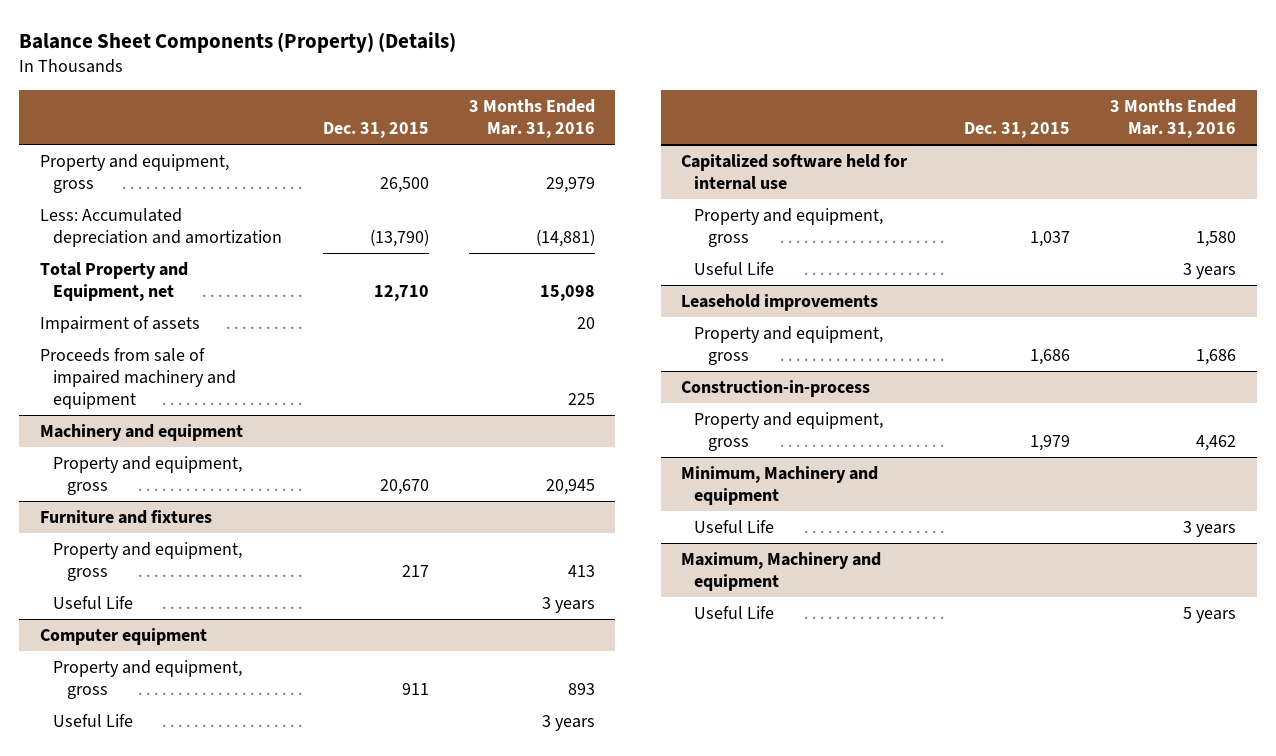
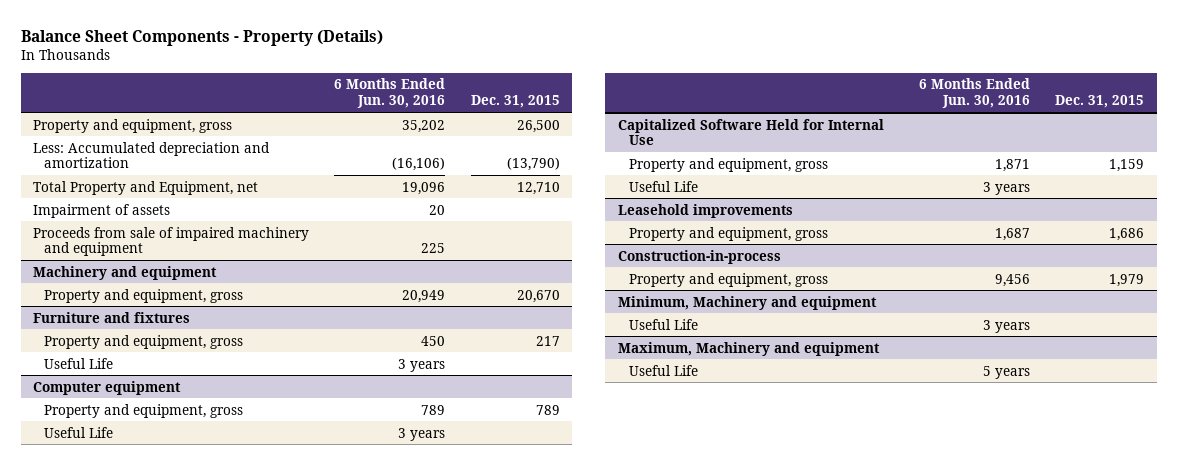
[19,31,457,53] Balance Sheet Components (Property) (Details) -> [20,29,383,46] Balance Sheet Components - Property (Details)
[469,98,596,139] 3 Months Ended Mar. 31, 2016 -> none
none -> [334,78,446,109] 6 Months Ended Jun. 30, 2016
[401,683,429,696] 911 -> [535,404,560,415] 789
[680,153,908,191] Capitalized software held for internal use -> [618,118,885,146] Capitalized Software Held for Internal Use
[1029,231,1070,248] 1,037 -> [1109,158,1145,172] 1,159

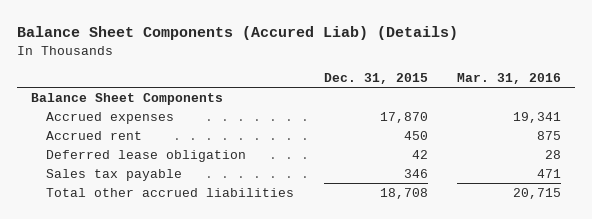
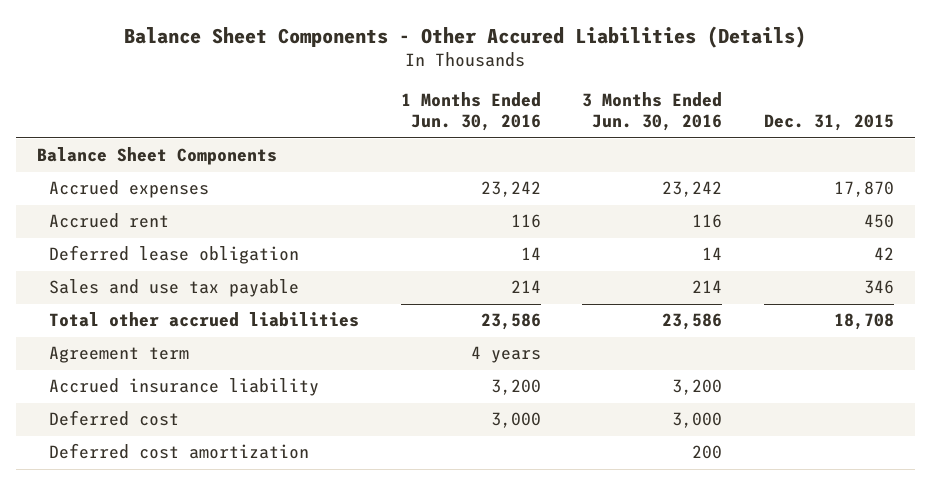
[16,26,458,41] Balance Sheet Components (Accured Liab) (Details) -> [124,25,807,48] Balance Sheet Components - Other Accured Liabilities (Details)
[456,73,561,85] Mar. 31, 2016 -> none
none -> [400,92,541,132] 1 Months Ended Jun. 30, 2016
none -> [582,92,723,132] 3 Months Ended Jun. 30, 2016
[46,169,183,182] Sales tax payable -> [49,279,300,298] Sales and use tax payable
none -> [49,346,190,364] Agreement term
none -> [49,378,320,397] Accrued insurance liability
none -> [49,410,180,427] Deferred cost
none -> [49,443,310,460] Deferred cost amortization

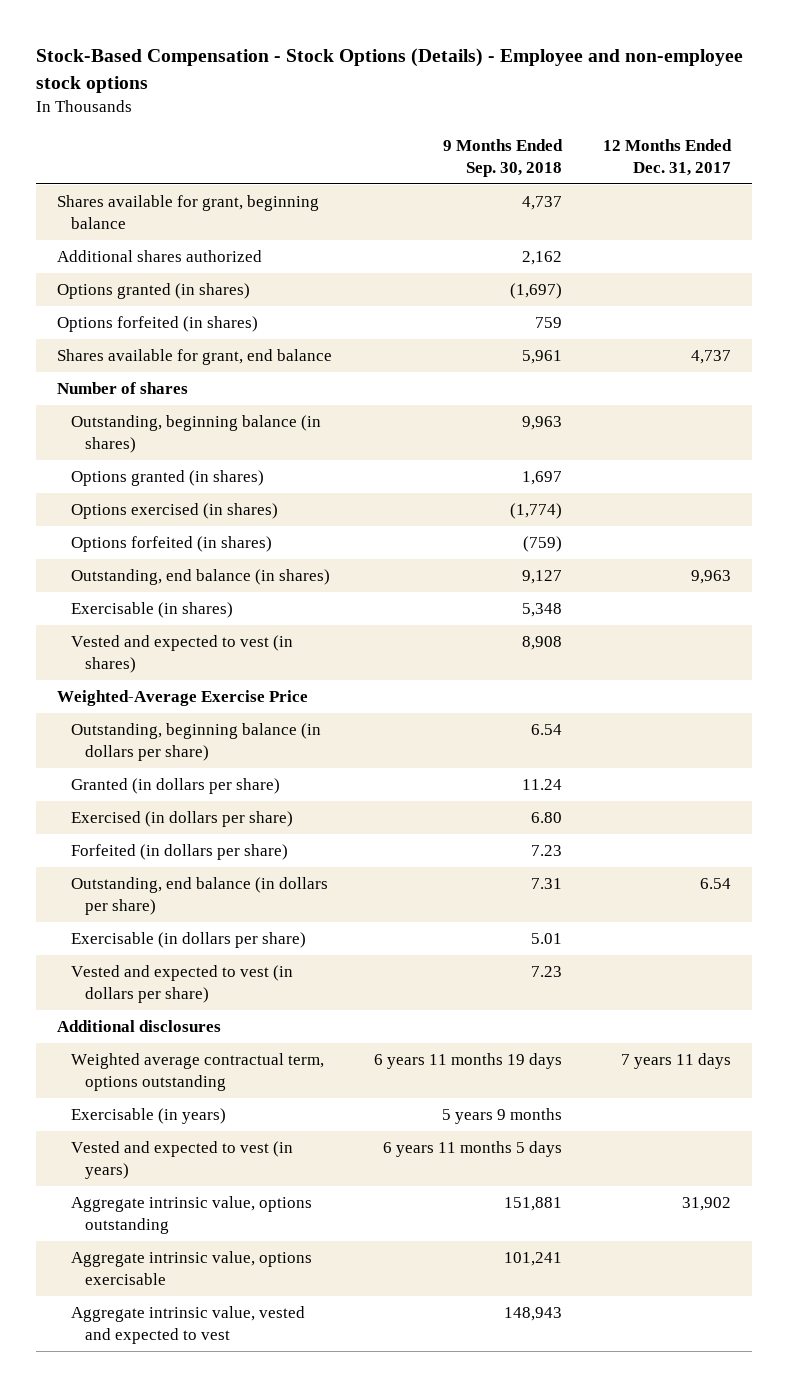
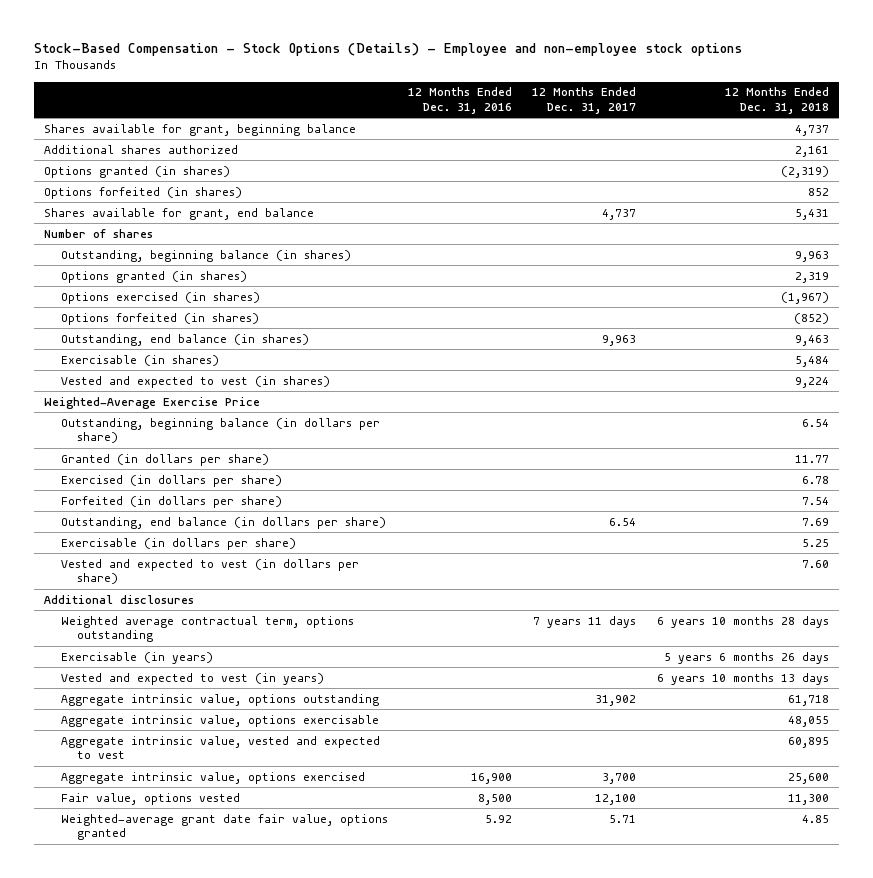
[442,139,563,177] 9 Months Ended Sep. 30, 2018 -> none
none -> [408,87,513,114] 12 Months Ended Dec. 31, 2016
none -> [724,87,829,114] 12 Months Ended Dec. 31, 2018
none -> [60,771,365,784] Aggregate intrinsic value, options exercised
none -> [60,792,240,805] Fair value, options vested
none -> [60,813,388,841] Weighted-average grant date fair value, options granted

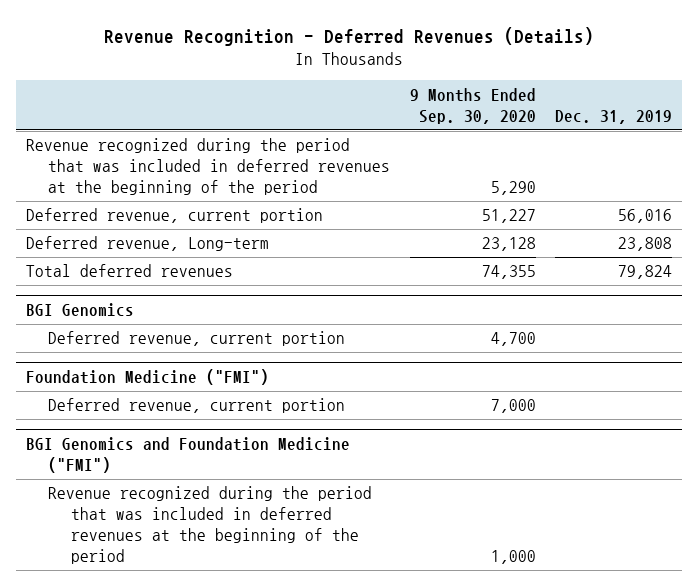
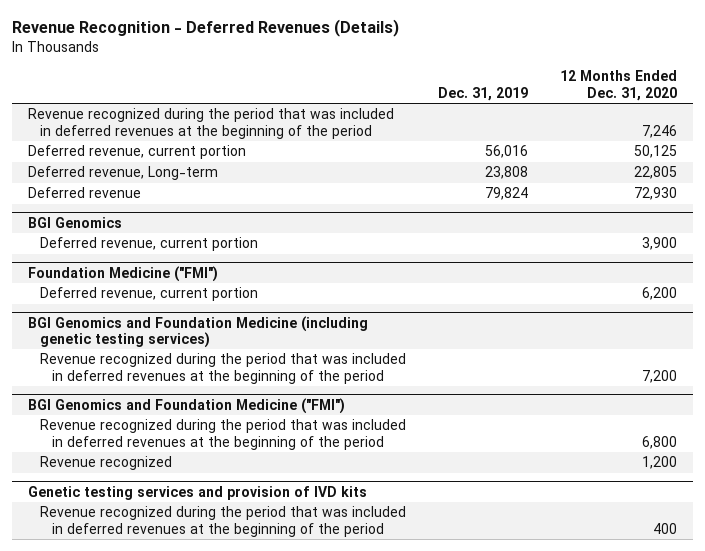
[409,87,536,124] 9 Months Ended Sep. 30, 2020 -> none
none -> [559,70,677,101] 12 Months Ended Dec. 31, 2020
[26,264,234,278] Total deferred revenues -> [28,187,142,199] Deferred revenue
none -> [28,315,369,348] BGI Genomics and Foundation Medicine (including genetic testing services)
none -> [39,353,406,384] Revenue recognized during the period that was included in deferred revenues at the beginning of the period
none -> [39,456,172,471] Revenue recognized
none -> [28,485,368,500] Genetic testing services and provision of IVD kits
none -> [39,506,406,537] Revenue recognized during the period that was included in deferred revenues at the beginning of the period

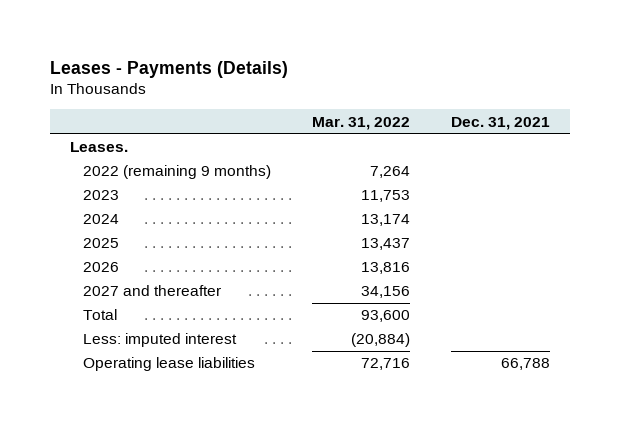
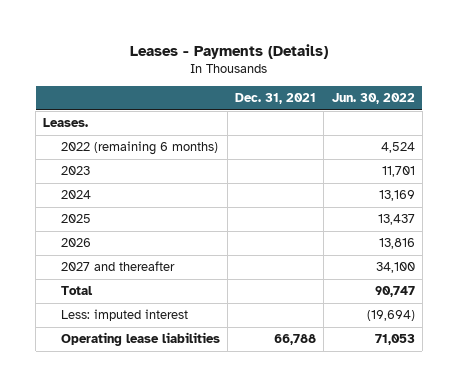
[312,116,411,130] Mar. 31, 2022 -> none
none -> [331,93,415,105] Jun. 30, 2022
[83,165,272,180] 2022 (remaining 9 months) -> [60,141,218,156] 2022 (remaining 6 months)

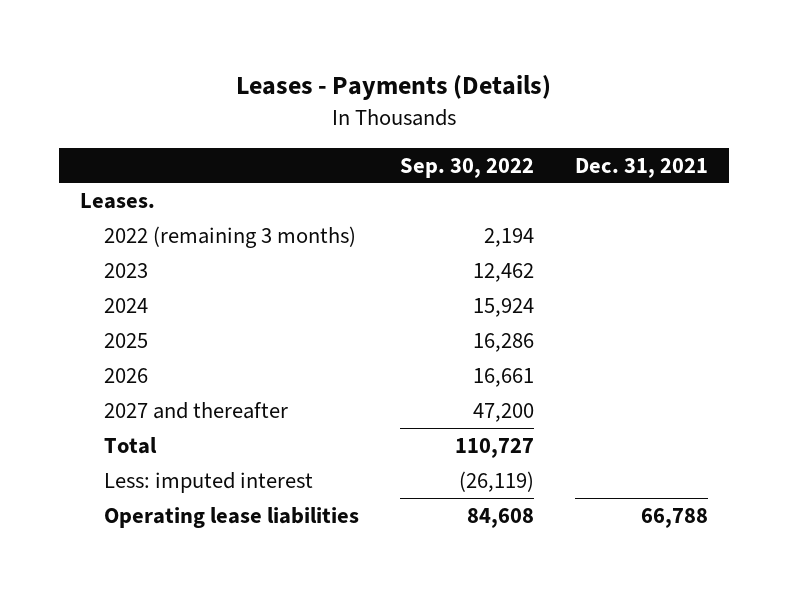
[331,93,415,105] Jun. 30, 2022 -> none
none -> [400,157,535,178] Sep. 30, 2022
[60,141,218,156] 2022 (remaining 6 months) -> [104,225,357,248] 2022 (remaining 3 months)

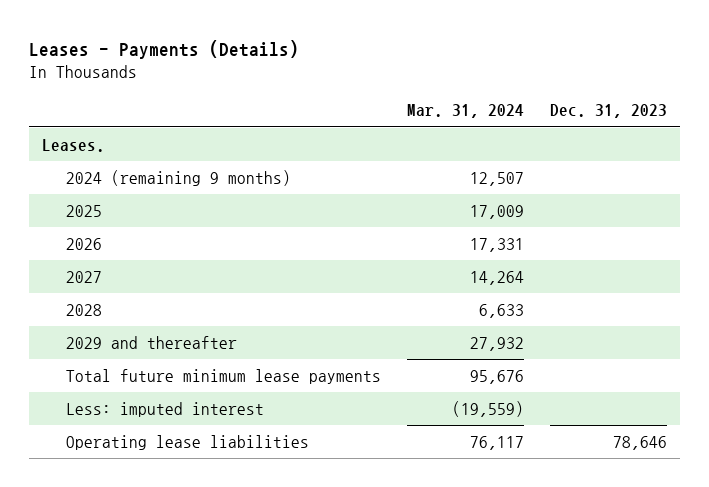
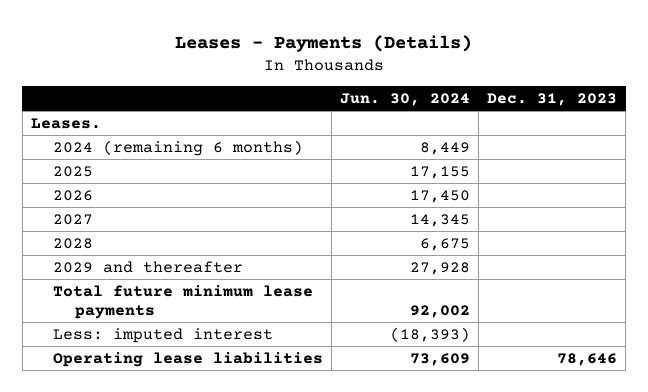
[407,104,525,119] Mar. 31, 2024 -> none
none -> [339,92,470,106] Jun. 30, 2024
[66,169,292,186] 2024 (remaining 9 months) -> [52,139,303,156] 2024 (remaining 6 months)

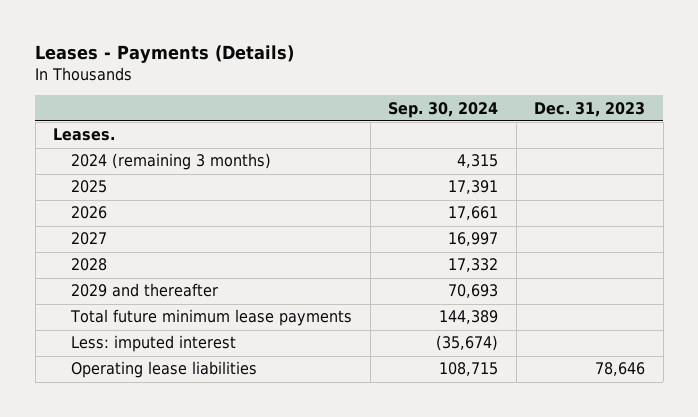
[339,92,470,106] Jun. 30, 2024 -> none
none -> [388,101,499,118] Sep. 30, 2024
[52,139,303,156] 2024 (remaining 6 months) -> [71,153,272,171] 2024 (remaining 3 months)

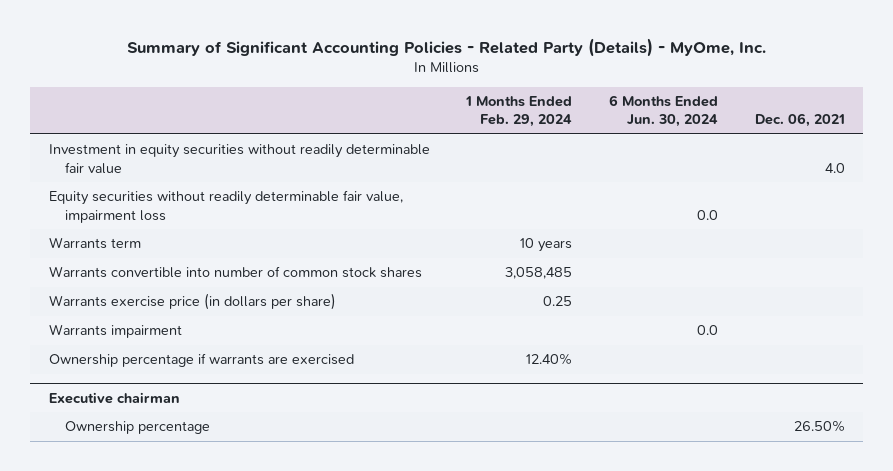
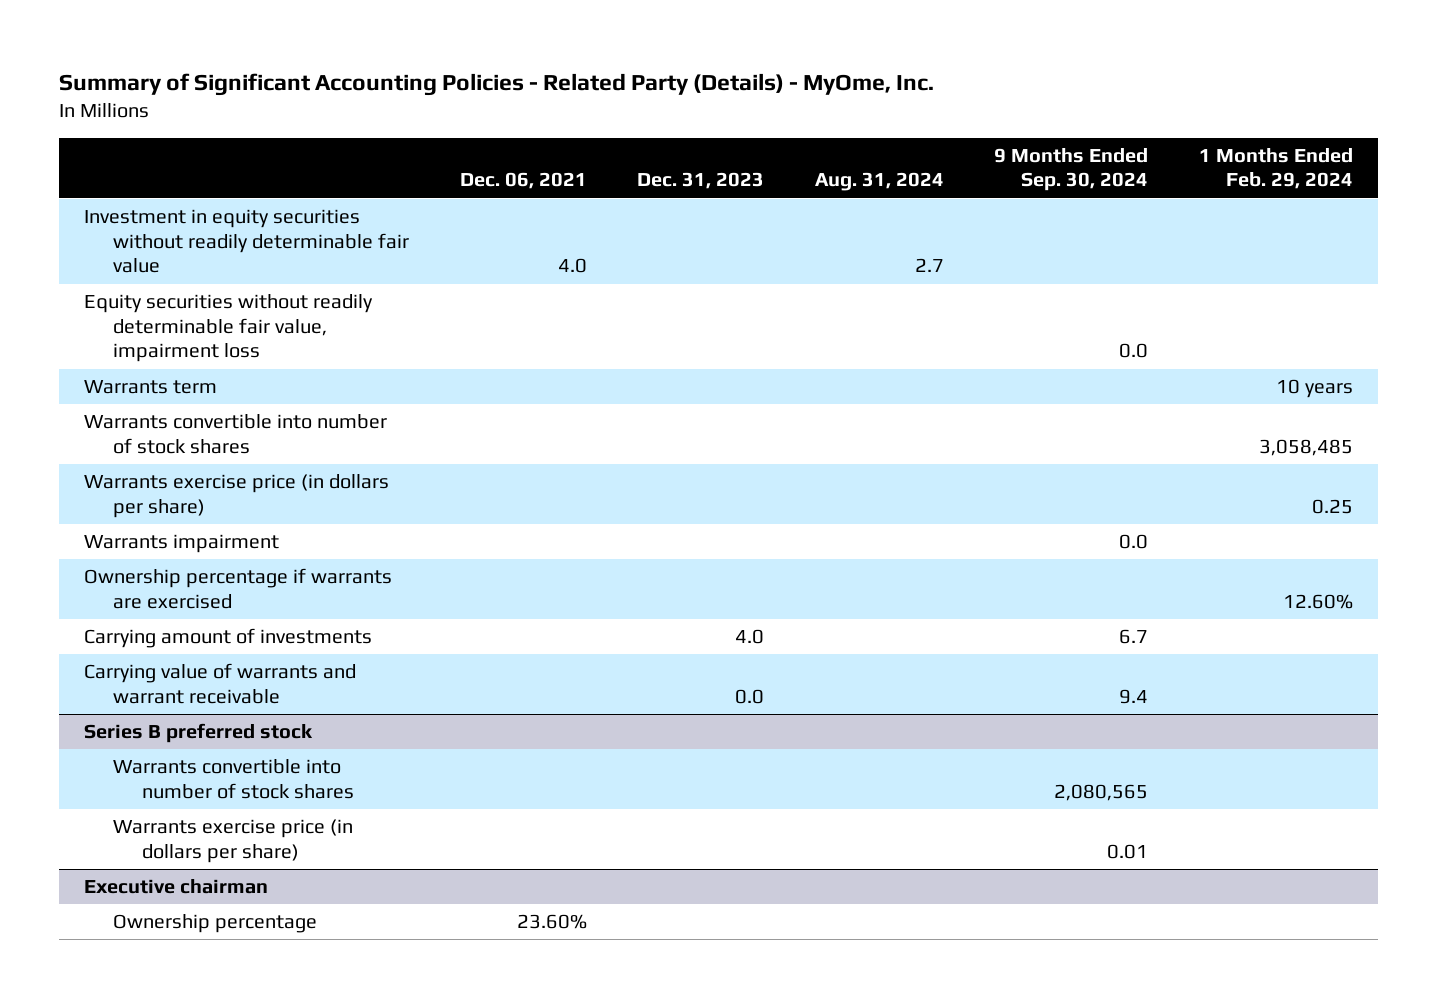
[609,94,719,128] 6 Months Ended Jun. 30, 2024 -> none
none -> [637,172,765,190] Dec. 31, 2023
none -> [814,172,944,192] Aug. 31, 2024
none -> [994,147,1149,192] 9 Months Ended Sep. 30, 2024
[48,266,422,279] Warrants convertible into number of common stock shares -> [84,414,388,454] Warrants convertible into number of stock shares
[526,353,573,366] 12.40% -> [1283,593,1354,609] 12.60%
none -> [84,628,373,649] Carrying amount of investments
none -> [84,663,357,704] Carrying value of warrants and warrant receivable
none -> [84,723,314,744] Series B preferred stock
none -> [113,759,354,799] Warrants convertible into number of stock shares
none -> [113,819,354,863] Warrants exercise price (in dollars per share)
[793,420,845,433] 26.50% -> [516,914,587,930] 23.60%

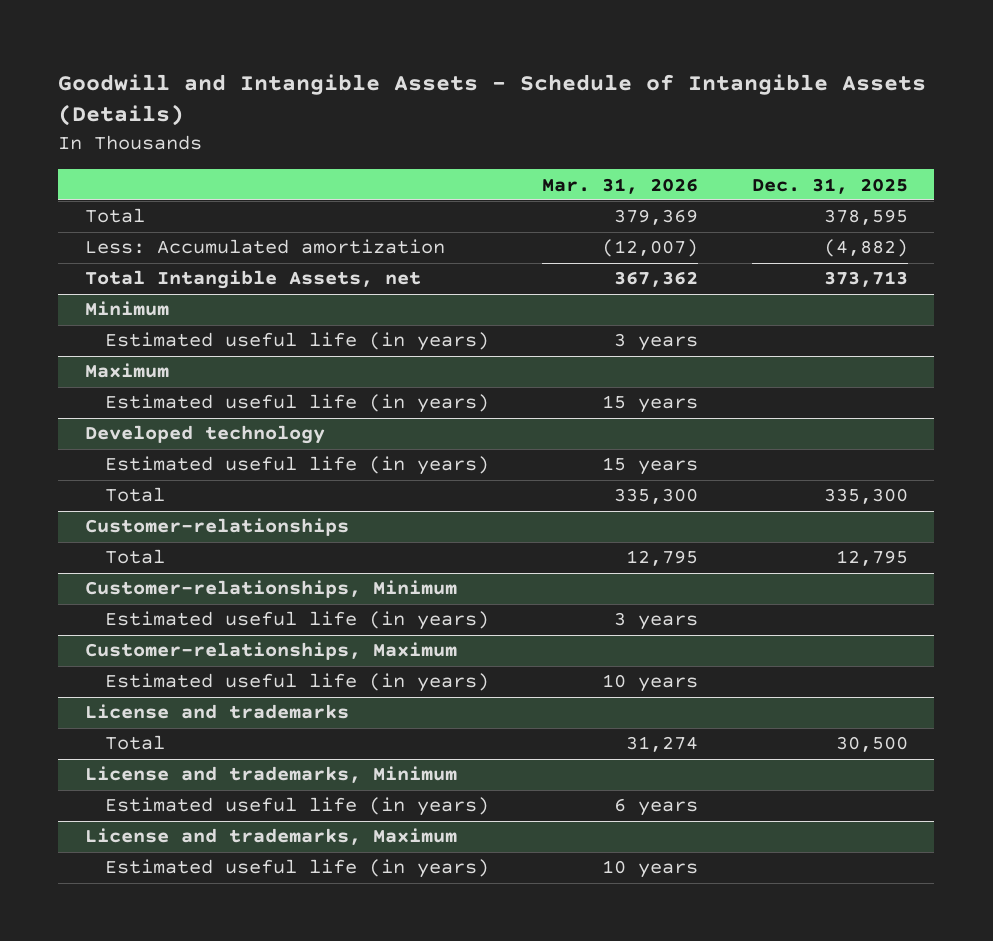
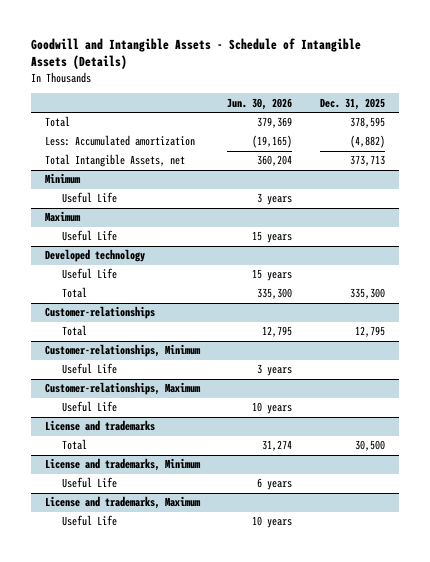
[542,177,699,194] Mar. 31, 2026 -> none
none -> [227,97,293,110] Jun. 30, 2026
[105,332,490,352] Estimated useful life (in years) -> [62,192,118,204] Useful Life
[105,394,490,414] Estimated useful life (in years) -> [62,230,118,242] Useful Life
[105,456,490,476] Estimated useful life (in years) -> [62,268,118,280] Useful Life
[105,611,490,631] Estimated useful life (in years) -> [62,363,118,375] Useful Life
[105,673,490,693] Estimated useful life (in years) -> [62,401,118,413] Useful Life
[105,797,490,817] Estimated useful life (in years) -> [62,477,118,489] Useful Life
[105,859,490,879] Estimated useful life (in years) -> [62,515,118,527] Useful Life

